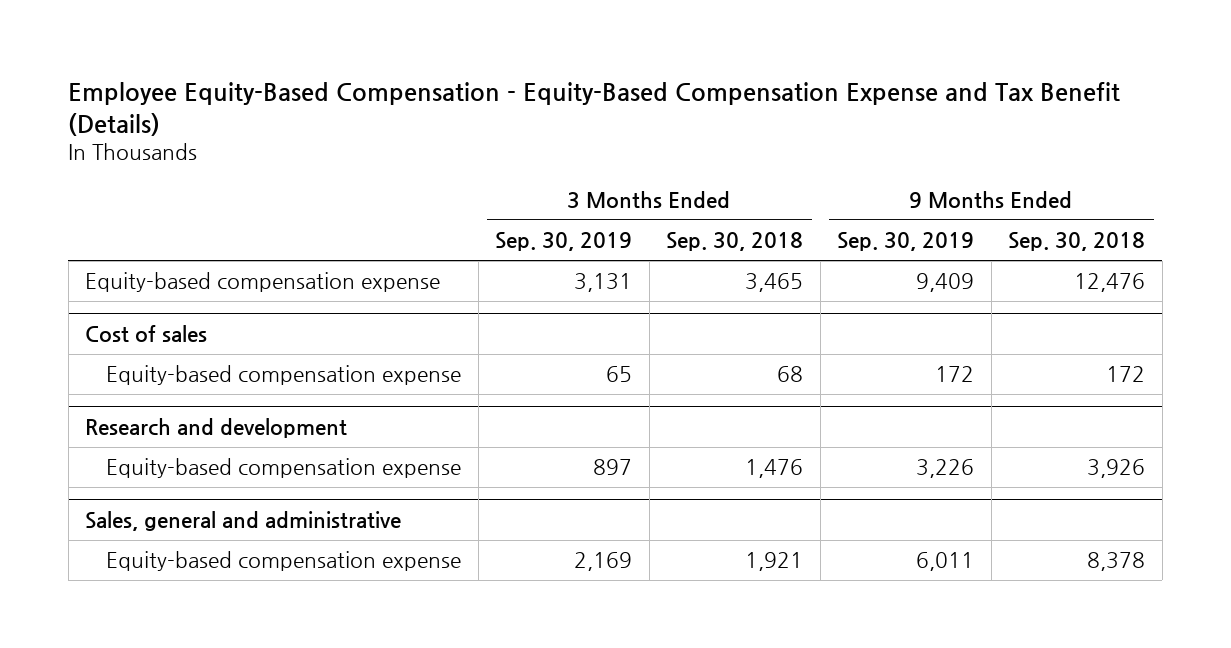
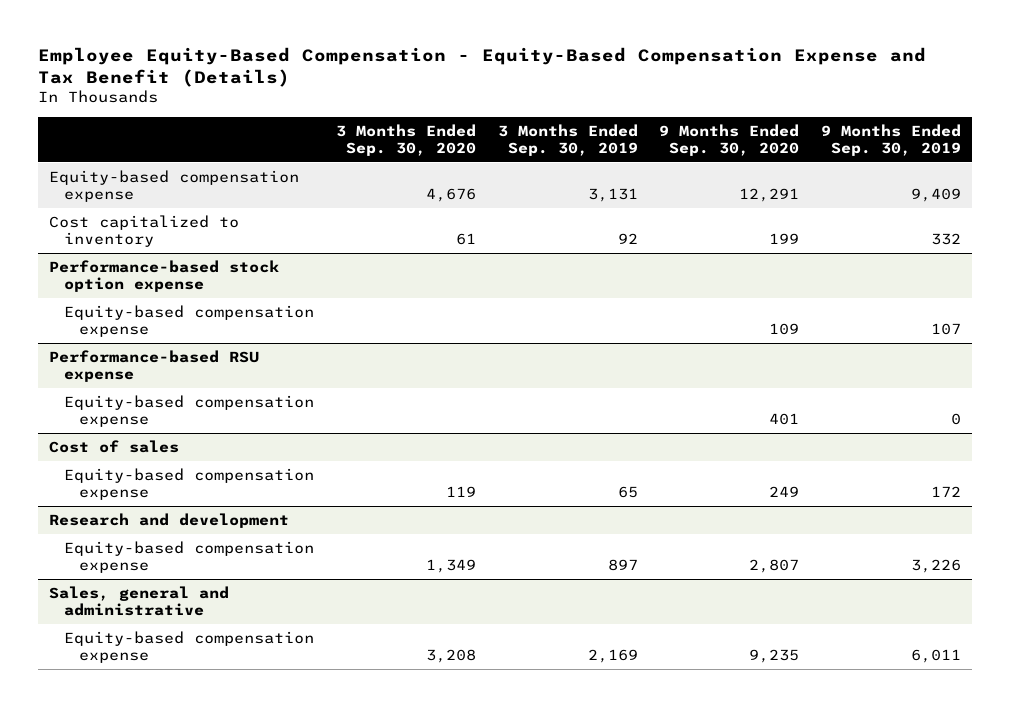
[666,232,804,252] Sep. 30, 2018 -> none
[1008,232,1146,252] Sep. 30, 2018 -> none
none -> [335,123,476,156] 3 Months Ended Sep. 30, 2020
none -> [659,123,800,156] 9 Months Ended Sep. 30, 2020
none -> [49,215,240,248] Cost capitalized to inventory
none -> [49,260,280,293] Performance-based stock option expense
none -> [64,305,315,338] Equity-based compensation expense
none -> [49,350,260,383] Performance-based RSU expense
none -> [64,395,315,428] Equity-based compensation expense

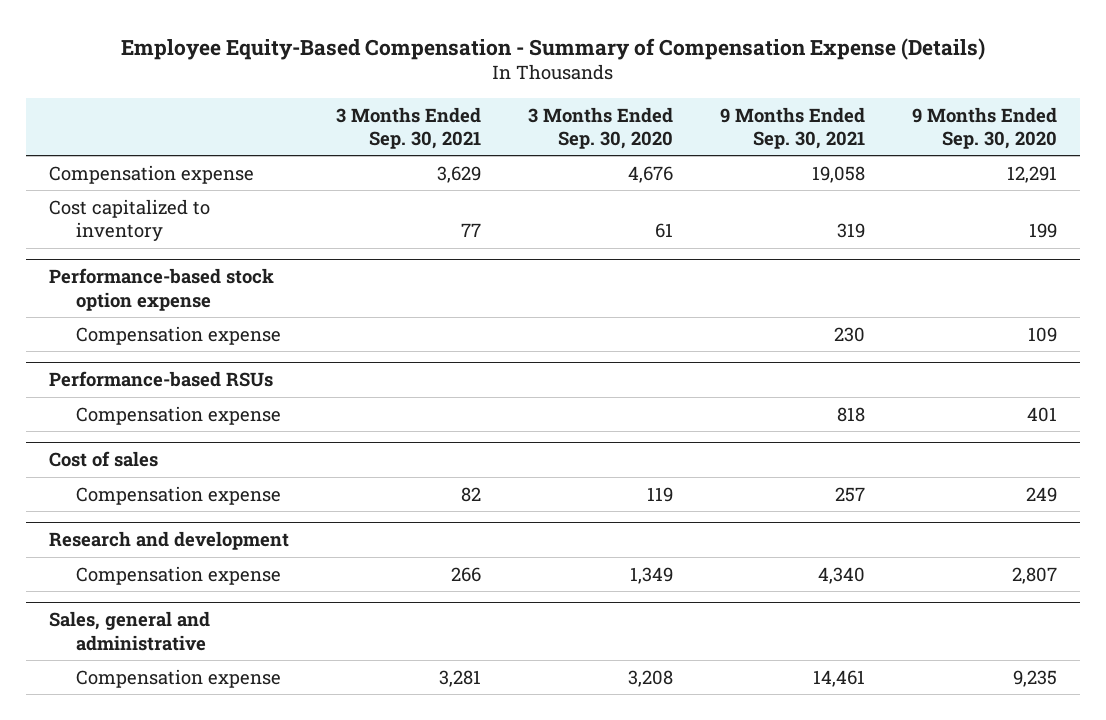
[38,46,927,87] Employee Equity-Based Compensation - Equity-Based Compensation Expense and Tax Benefit (Details) -> [121,37,986,60] Employee Equity-Based Compensation - Summary of Compensation Expense (Details)
[497,123,638,156] 3 Months Ended Sep. 30, 2019 -> none
[820,123,961,156] 9 Months Ended Sep. 30, 2019 -> none
none -> [336,106,482,149] 3 Months Ended Sep. 30, 2021
none -> [720,106,866,149] 9 Months Ended Sep. 30, 2021
[49,170,300,203] Equity-based compensation expense -> [49,164,255,184] Compensation expense
[64,305,315,338] Equity-based compensation expense -> [76,325,282,345] Compensation expense
[49,350,260,383] Performance-based RSU expense -> [49,371,274,388] Performance-based RSUs
[64,395,315,428] Equity-based compensation expense -> [76,405,282,425] Compensation expense
[64,468,315,501] Equity-based compensation expense -> [76,485,282,505] Compensation expense
[64,541,315,574] Equity-based compensation expense -> [76,565,282,585] Compensation expense
[64,631,315,664] Equity-based compensation expense -> [76,668,282,688] Compensation expense

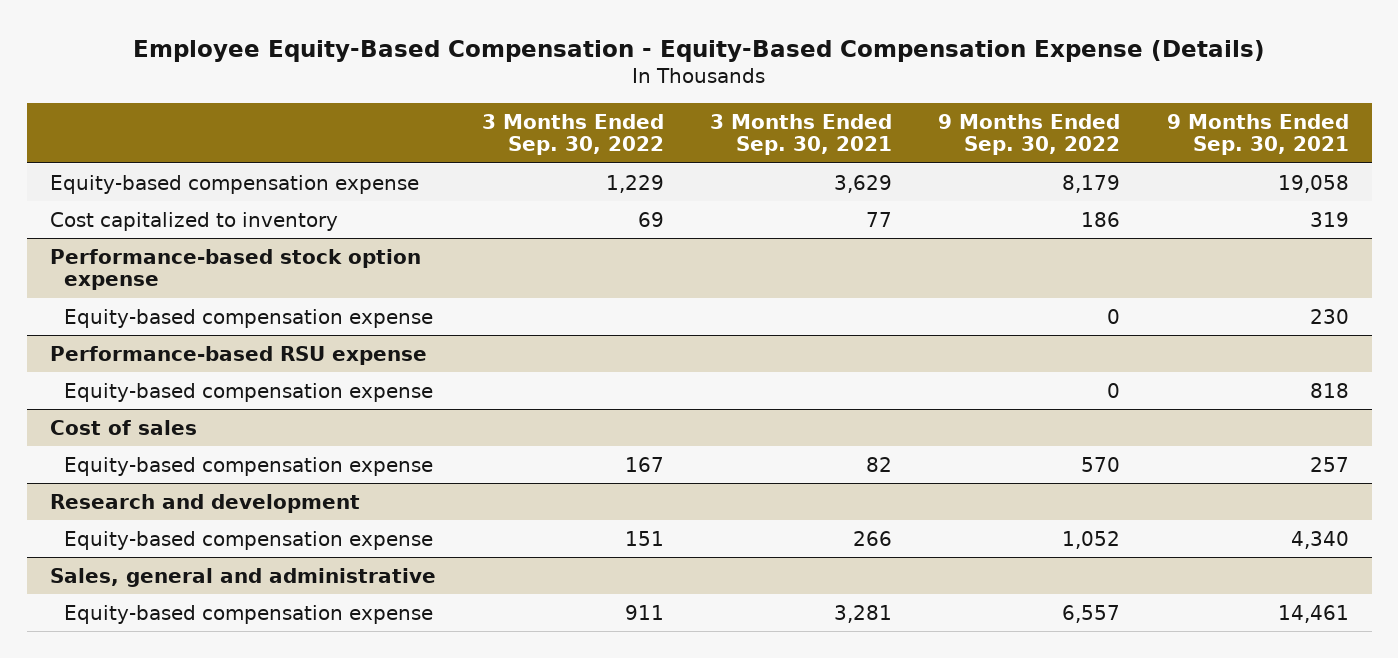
[121,37,986,60] Employee Equity-Based Compensation - Summary of Compensation Expense (Details) -> [133,40,1266,63] Employee Equity-Based Compensation - Equity-Based Compensation Expense (Details)
[528,106,674,149] 3 Months Ended Sep. 30, 2020 -> none
[911,106,1057,149] 9 Months Ended Sep. 30, 2020 -> none
none -> [482,113,665,156] 3 Months Ended Sep. 30, 2022
none -> [938,113,1121,156] 9 Months Ended Sep. 30, 2022
[49,164,255,184] Compensation expense -> [49,174,419,194] Equity-based compensation expense
[76,325,282,345] Compensation expense -> [63,308,433,328] Equity-based compensation expense
[49,371,274,388] Performance-based RSUs -> [49,345,427,365] Performance-based RSU expense
[76,405,282,425] Compensation expense -> [63,382,433,402] Equity-based compensation expense
[76,485,282,505] Compensation expense -> [63,456,433,476] Equity-based compensation expense
[76,565,282,585] Compensation expense -> [63,530,433,550] Equity-based compensation expense
[76,668,282,688] Compensation expense -> [63,604,433,624] Equity-based compensation expense

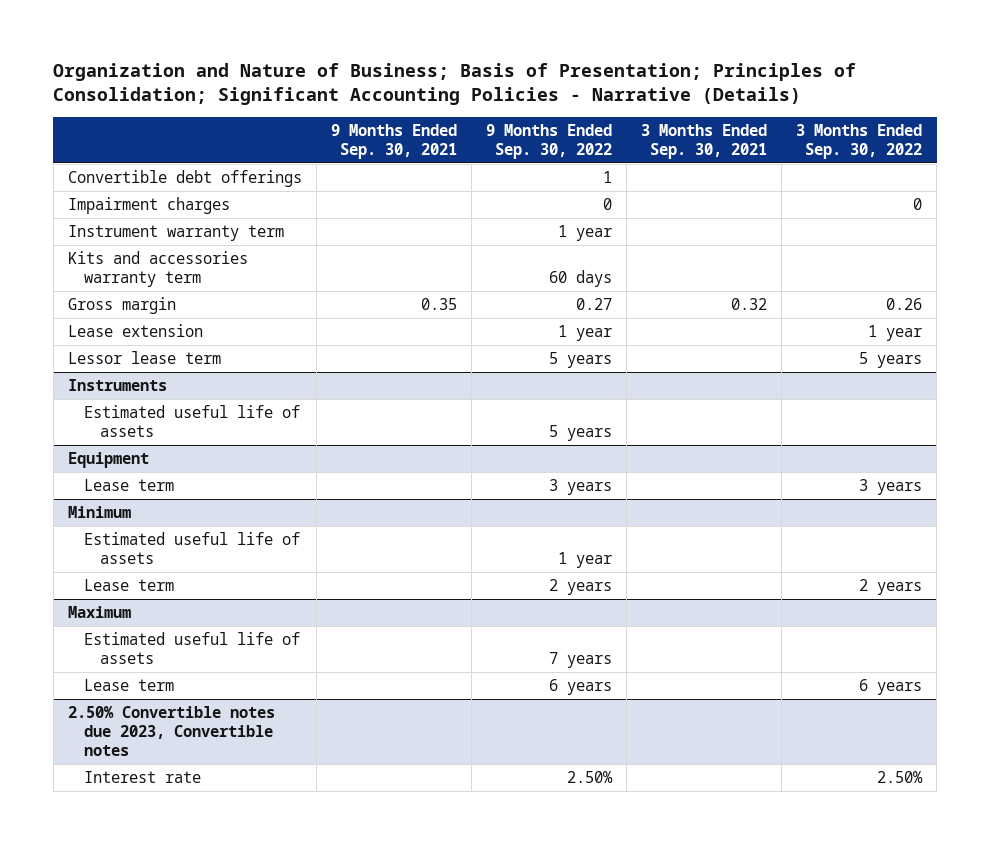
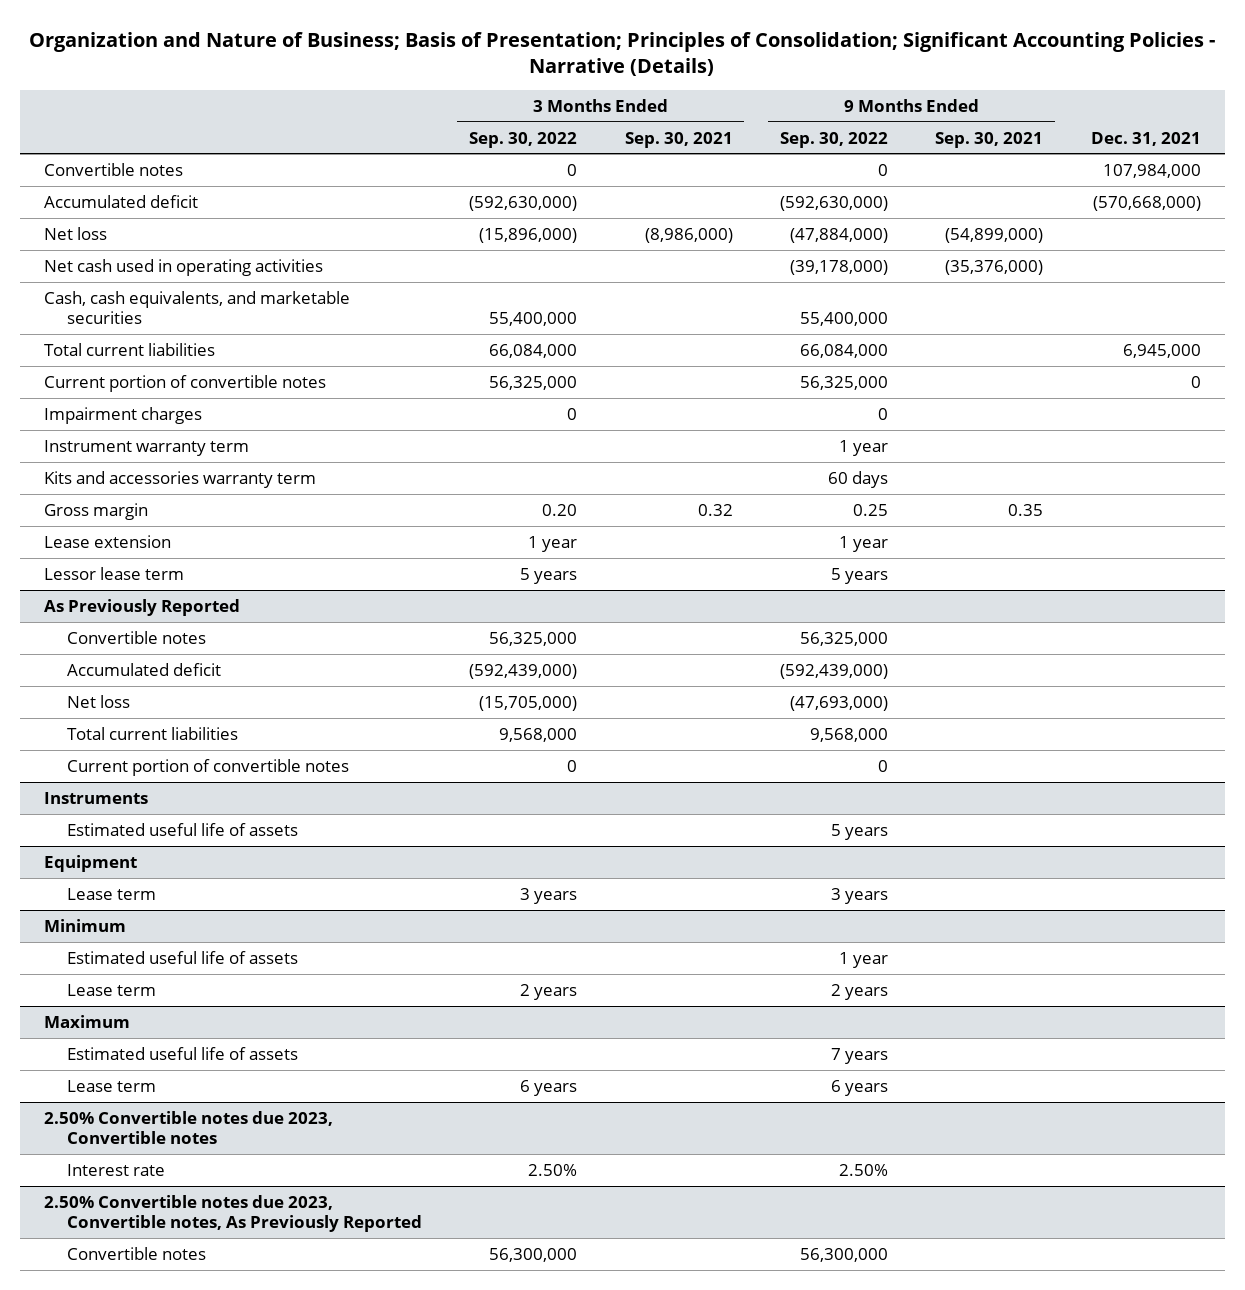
none -> [1090,131,1201,146] Dec. 31, 2021
[67,169,302,187] Convertible debt offerings -> none
none -> [44,162,184,176] Convertible notes
none -> [44,194,199,208] Accumulated deficit
none -> [44,226,108,240] Net loss
none -> [44,258,324,276] Net cash used in operating activities
none -> [44,290,351,325] Cash, cash equivalents, and marketable securities
none -> [44,342,216,356] Total current liabilities
none -> [44,374,327,392] Current portion of convertible notes
[576,297,613,310] 0.27 -> [853,503,889,516] 0.25
[886,297,923,310] 0.26 -> [542,503,578,516] 0.20
none -> [44,598,241,616] As Previously Reported
none -> [66,630,206,644] Convertible notes
none -> [66,662,221,676] Accumulated deficit
none -> [66,694,130,708] Net loss
none -> [66,726,238,740] Total current liabilities
none -> [66,758,349,776] Current portion of convertible notes
none -> [44,1194,422,1233] 2.50% Convertible notes due 2023, Convertible notes, As Previously Reported
none -> [66,1246,206,1260] Convertible notes

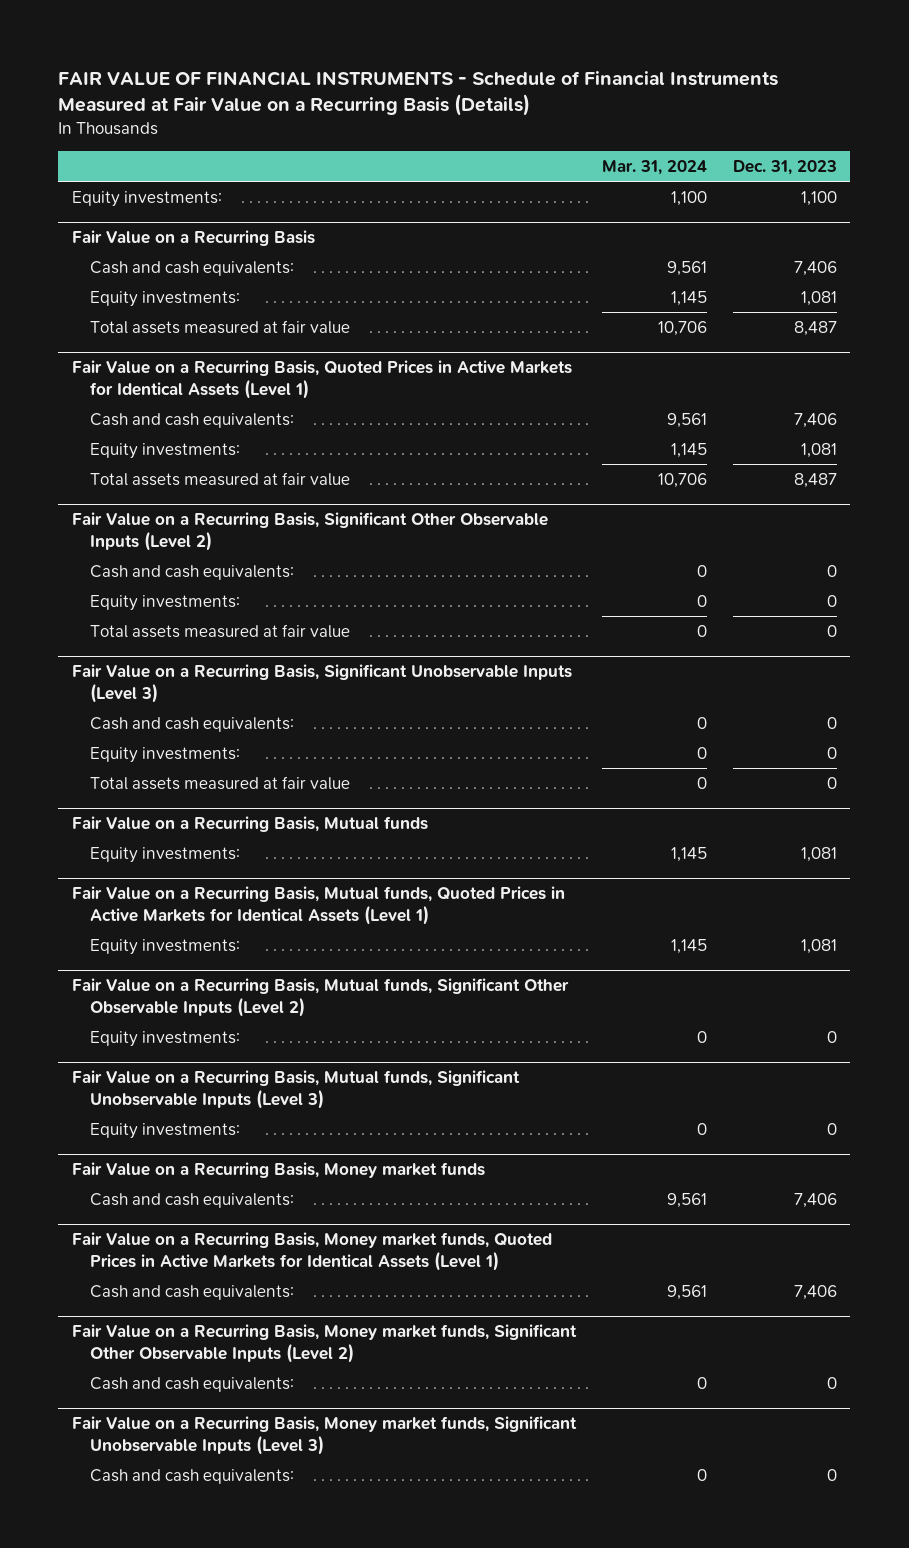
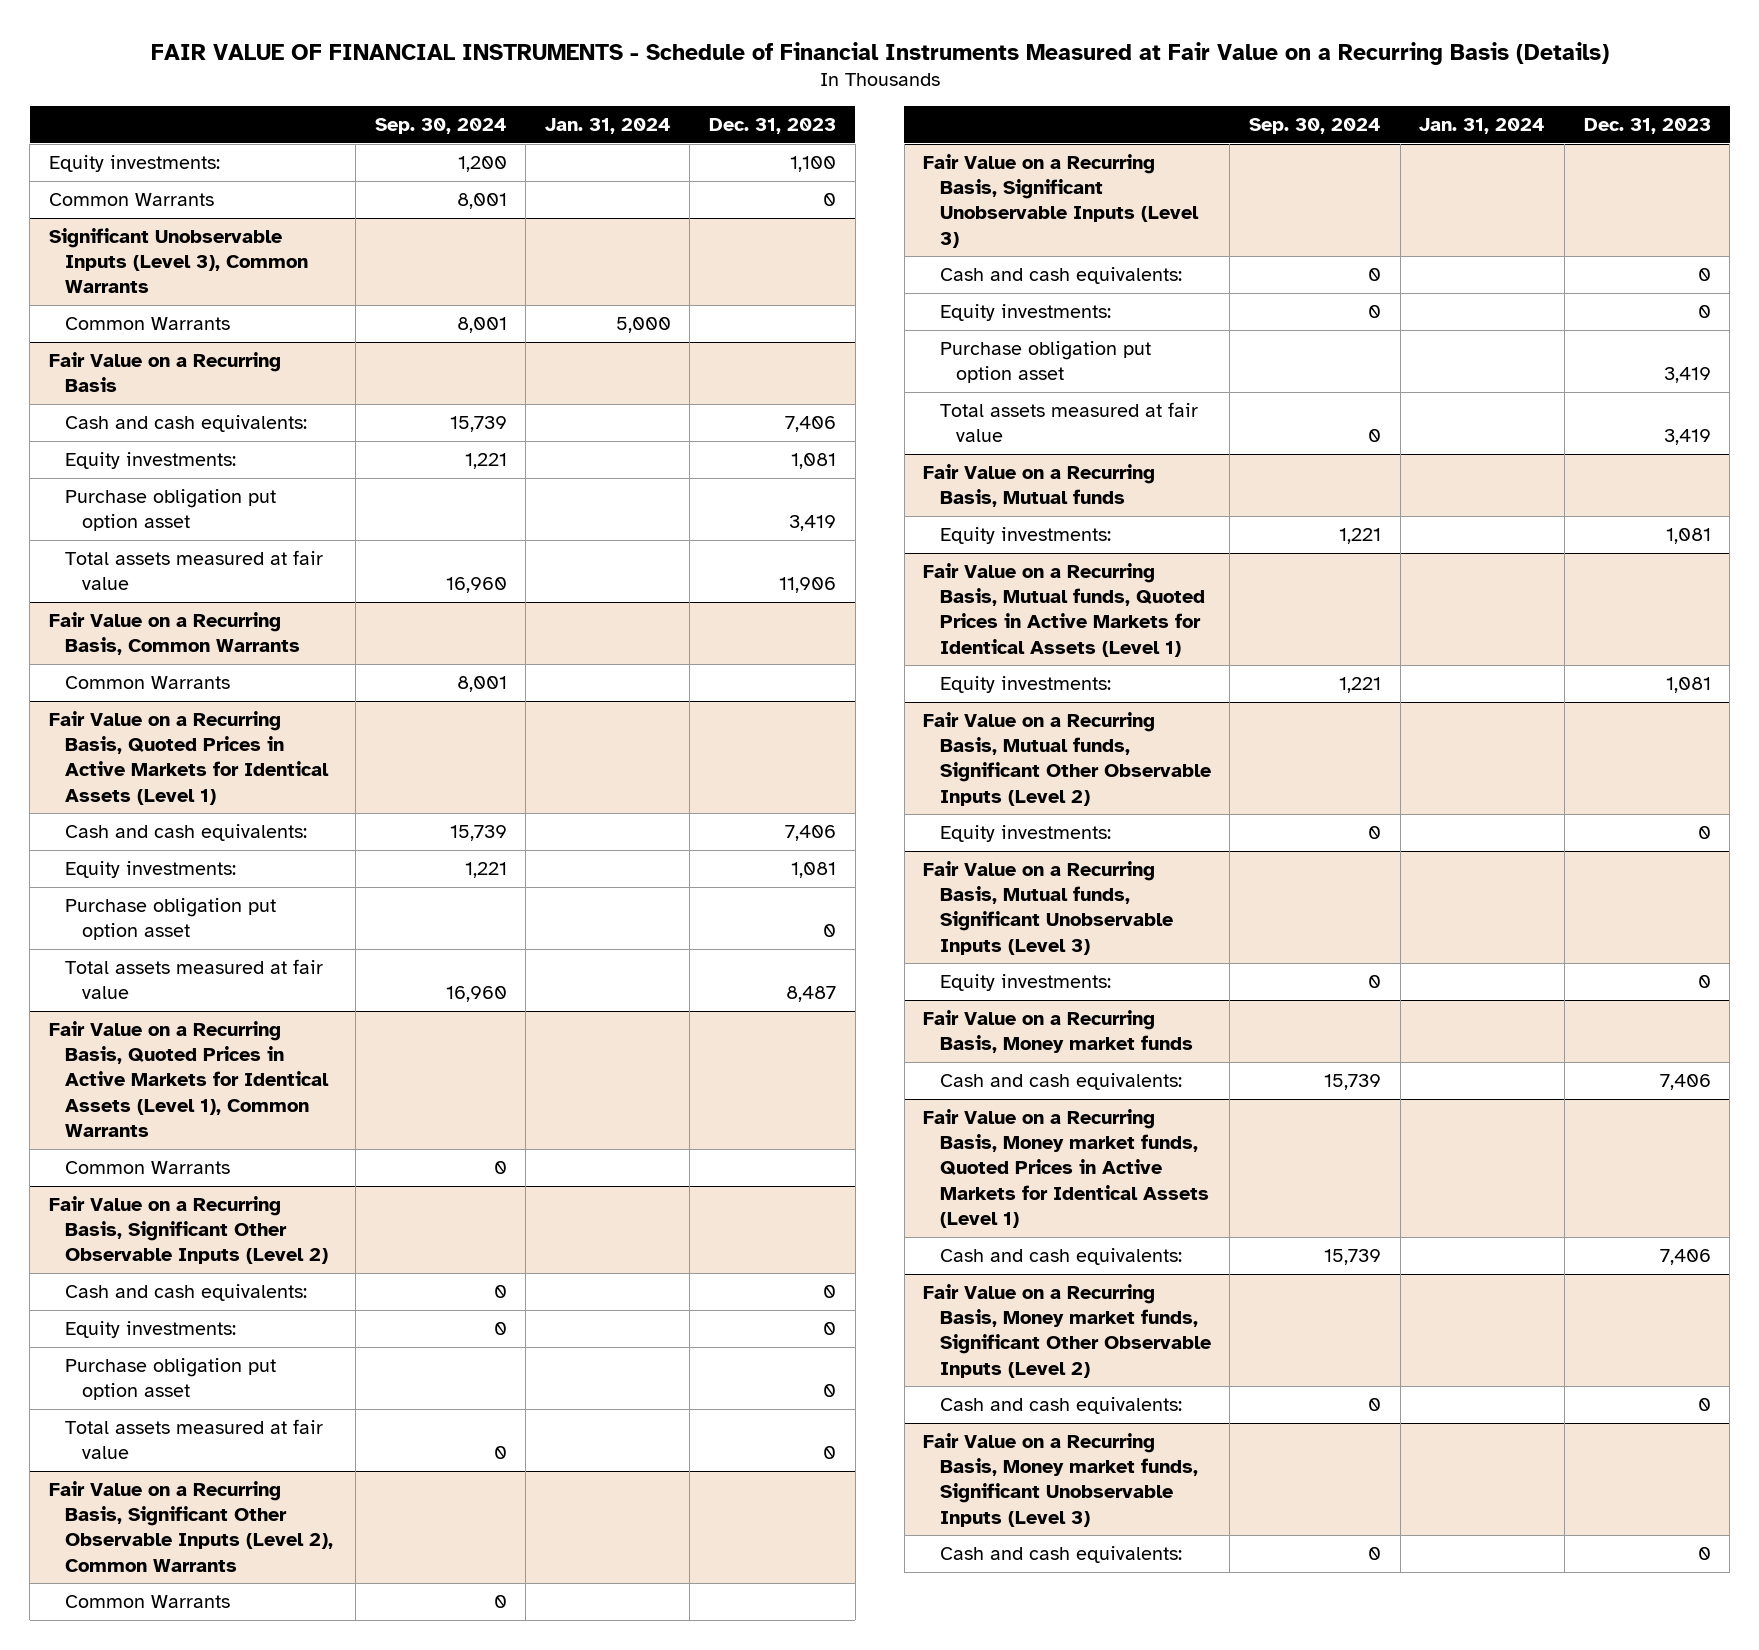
[601,160,707,176] Mar. 31, 2024 -> none
none -> [374,117,507,134] Sep. 30, 2024
none -> [544,117,671,134] Jan. 31, 2024
none -> [48,193,214,207] Common Warrants
none -> [48,228,309,294] Significant Unobservable Inputs (Level 3), Common Warrants
none -> [65,317,231,331] Common Warrants
none -> [65,489,277,532] Purchase obligation put option asset
[794,320,838,336] 8,487 -> [779,577,837,594] 11,906
none -> [48,612,301,656] Fair Value on a Recurring Basis, Common Warrants
none -> [65,676,231,690] Common Warrants
none -> [65,898,277,941] Purchase obligation put option asset
none -> [48,1021,330,1137] Fair Value on a Recurring Basis, Quoted Prices in Active Markets for Identical Assets (Level 1), Common Warrants
none -> [65,1161,231,1175] Common Warrants
none -> [65,1358,277,1401] Purchase obligation put option asset
none -> [48,1481,334,1572] Fair Value on a Recurring Basis, Significant Other Observable Inputs (Level 2), Common Warrants
none -> [65,1595,231,1609] Common Warrants
none -> [939,341,1151,384] Purchase obligation put option asset
[827,776,838,789] 0 -> [1663,429,1711,446] 3,419

